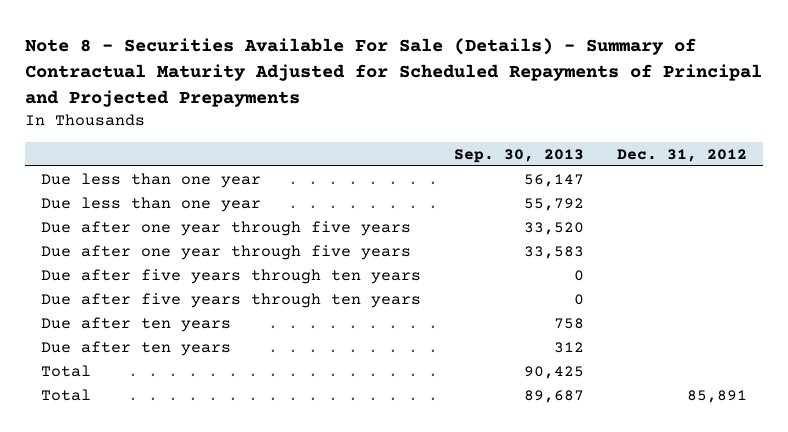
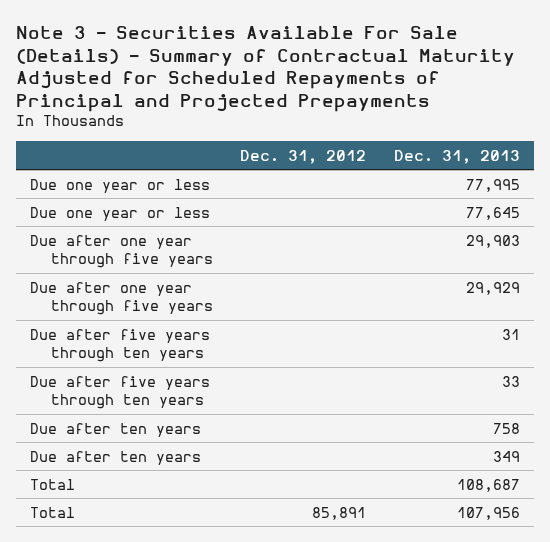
[25,37,763,107] Note 8 - Securities Available For Sale (Details) - Summary of Contractual Maturity Adjusted for Scheduled Repayments of Principal and Projected Prepayments -> [16,25,516,112] Note 3 - Securities Available For Sale (Details) - Summary of Contractual Maturity Adjusted for Scheduled Repayments of Principal and Projected Prepayments
[454,148,585,163] Sep. 30, 2013 -> none
none -> [393,149,520,164] Dec. 31, 2013
[41,172,262,188] Due less than one year -> [30,178,211,193] Due one year or less
[41,196,262,212] Due less than one year -> [30,206,211,221] Due one year or less

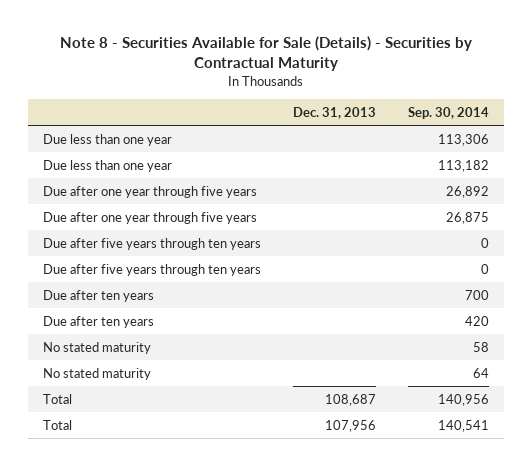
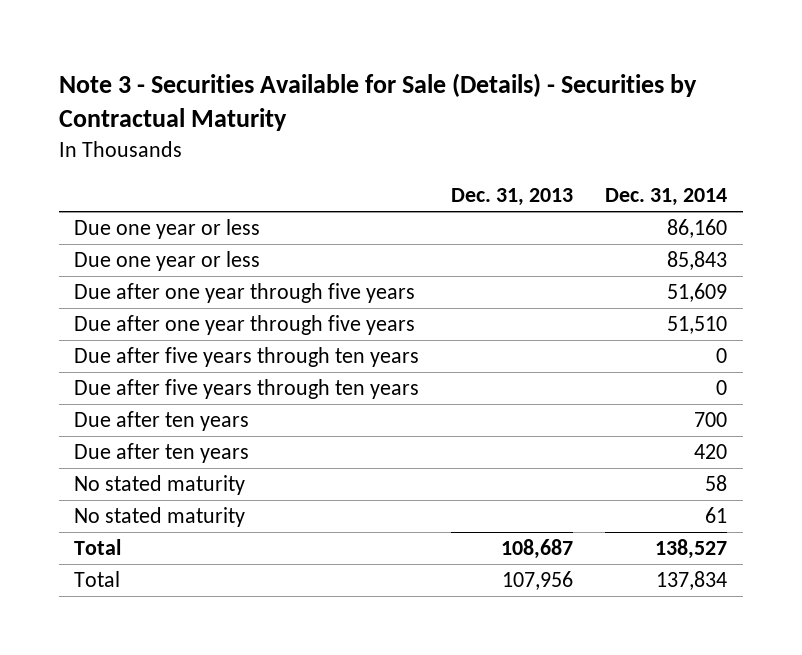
[60,36,473,72] Note 8 - Securities Available for Sale (Details) - Securities by Contractual Maturity -> [58,72,697,132] Note 3 - Securities Available for Sale (Details) - Securities by Contractual Maturity
[407,106,489,119] Sep. 30, 2014 -> none
none -> [605,188,728,207] Dec. 31, 2014
[43,133,173,146] Due less than one year -> [74,219,261,240] Due one year or less
[43,159,173,172] Due less than one year -> [74,251,261,272] Due one year or less

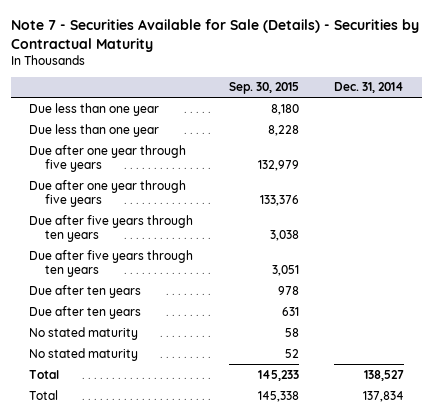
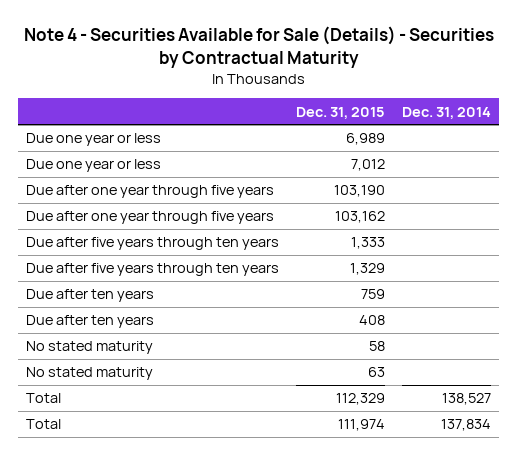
[11,19,420,52] Note 7 - Securities Available for Sale (Details) - Securities by Contractual Maturity -> [23,25,494,68] Note 4 - Securities Available for Sale (Details) - Securities by Contractual Maturity
[228,82,299,95] Sep. 30, 2015 -> none
none -> [296,106,386,119] Dec. 31, 2015
[29,102,160,116] Due less than one year -> [26,133,162,147] Due one year or less
[29,123,160,137] Due less than one year -> [26,159,162,173] Due one year or less

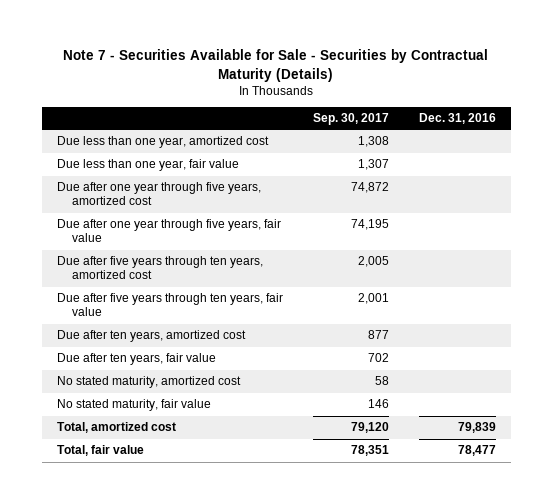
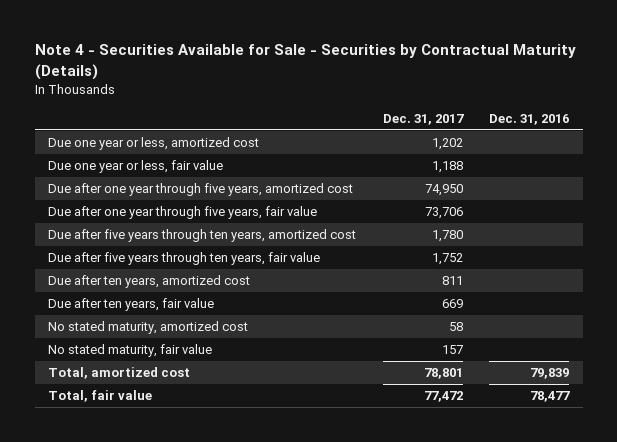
[63,49,489,82] Note 7 - Securities Available for Sale - Securities by Contractual Maturity (Details) -> [34,44,576,80] Note 4 - Securities Available for Sale - Securities by Contractual Maturity (Details)
[312,113,389,126] Sep. 30, 2017 -> none
none -> [382,113,464,125] Dec. 31, 2017
[56,136,269,149] Due less than one year, amortized cost -> [48,137,260,151] Due one year or less, amortized cost
[56,159,239,172] Due less than one year, fair value -> [48,160,224,174] Due one year or less, fair value

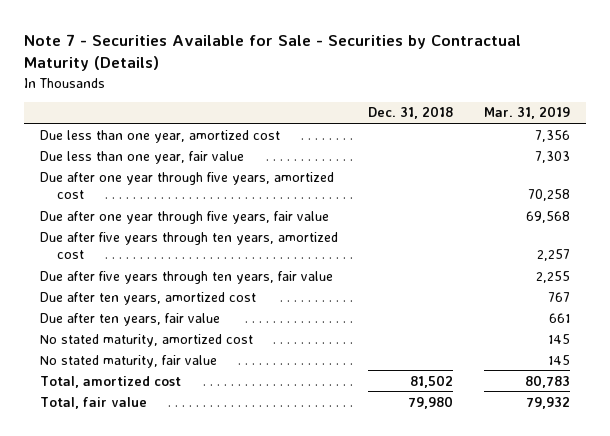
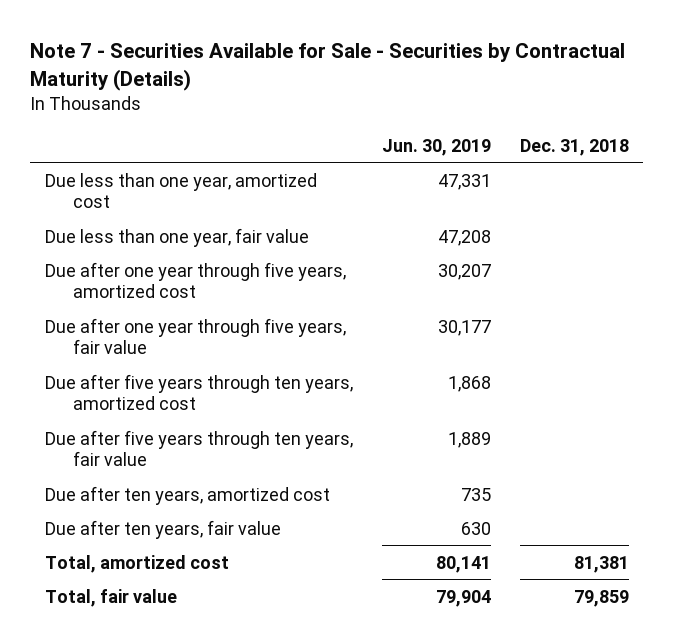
[484,106,571,120] Mar. 31, 2019 -> none
none -> [381,138,491,156] Jun. 30, 2019
[39,333,253,347] No stated maturity, amortized cost -> none
[39,354,217,368] No stated maturity, fair value -> none
[410,374,454,388] 81,502 -> [573,555,629,573] 81,381
[408,395,454,409] 79,980 -> [573,589,629,607] 79,859

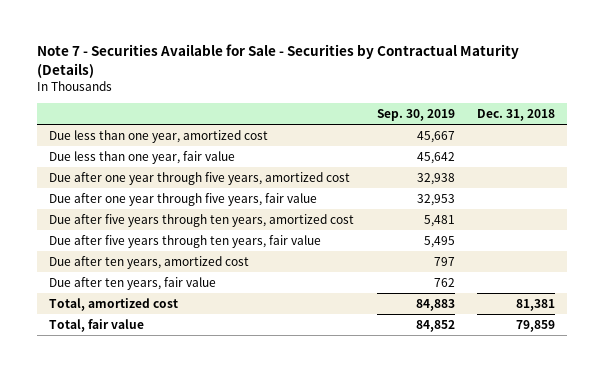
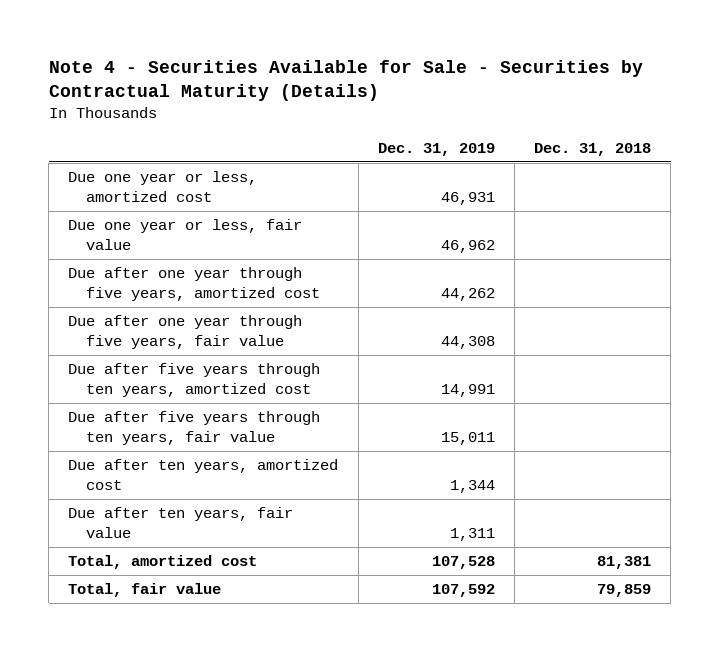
[37,44,520,78] Note 7 - Securities Available for Sale - Securities by Contractual Maturity (Details) -> [48,59,643,102] Note 4 - Securities Available for Sale - Securities by Contractual Maturity (Details)
[376,108,455,121] Sep. 30, 2019 -> none
none -> [377,143,495,157] Dec. 31, 2019
[48,130,268,144] Due less than one year, amortized cost -> [68,171,258,203] Due one year or less, amortized cost
[48,151,235,165] Due less than one year, fair value -> [68,219,303,251] Due one year or less, fair value

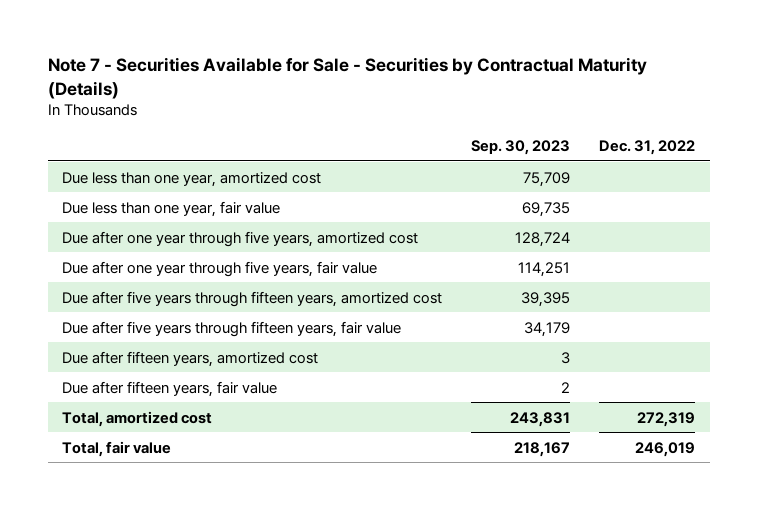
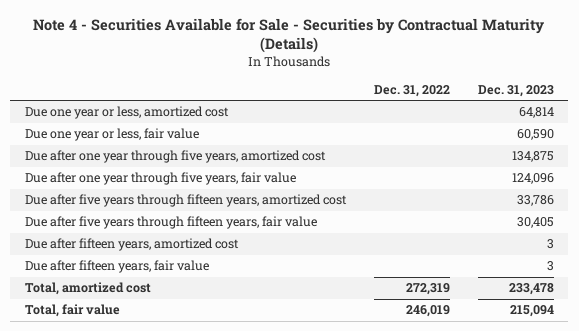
[47,57,647,99] Note 7 - Securities Available for Sale - Securities by Contractual Maturity (Details) -> [33,17,545,54] Note 4 - Securities Available for Sale - Securities by Contractual Maturity (Details)
[471,139,571,155] Sep. 30, 2023 -> none
none -> [478,85,555,98] Dec. 31, 2023
[62,171,322,187] Due less than one year, amortized cost -> [24,106,229,120] Due one year or less, amortized cost
[62,200,281,217] Due less than one year, fair value -> [24,128,199,142] Due one year or less, fair value

